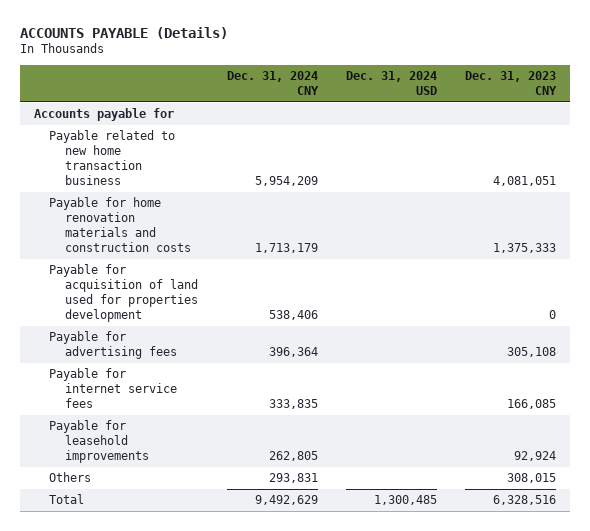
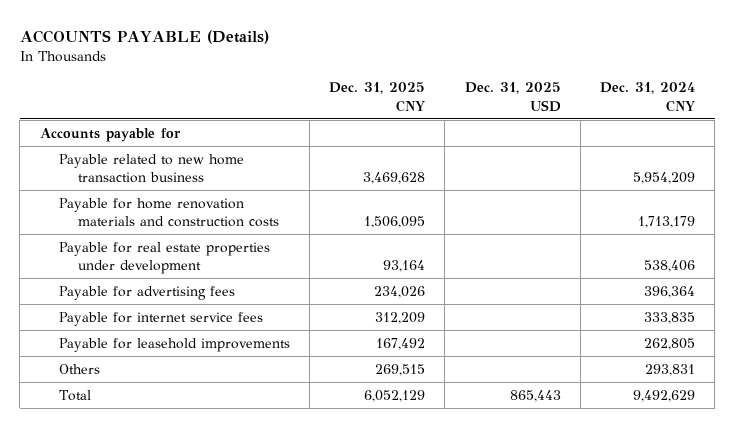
[345,70,437,95] Dec. 31, 2024 USD -> none
[465,70,558,95] Dec. 31, 2023 CNY -> none
none -> [329,82,426,112] Dec. 31, 2025 CNY
none -> [464,82,561,112] Dec. 31, 2025 USD
[49,264,199,323] Payable for acquisition of land used for properties development -> [58,241,270,274] Payable for real estate properties under development

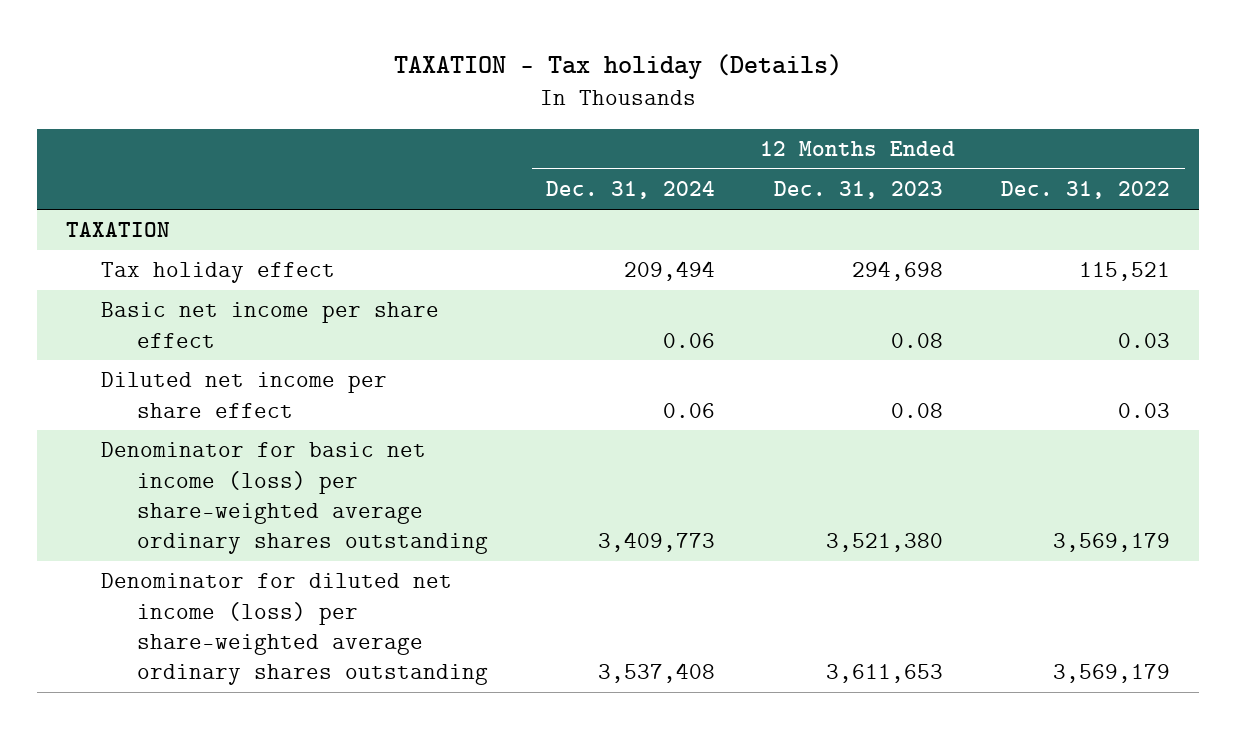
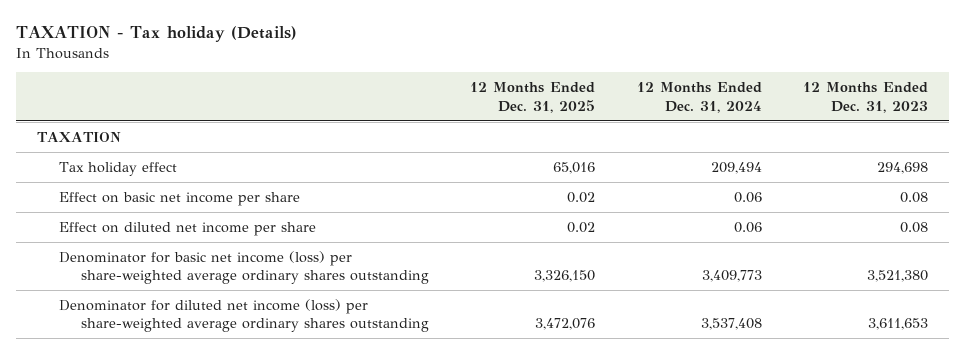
[1001,181,1171,200] Dec. 31, 2022 -> none
none -> [470,82,596,113] 12 Months Ended Dec. 31, 2025
[101,302,440,348] Basic net income per share effect -> [58,191,300,206] Effect on basic net income per share
[101,372,388,418] Diluted net income per share effect -> [58,221,316,236] Effect on diluted net income per share

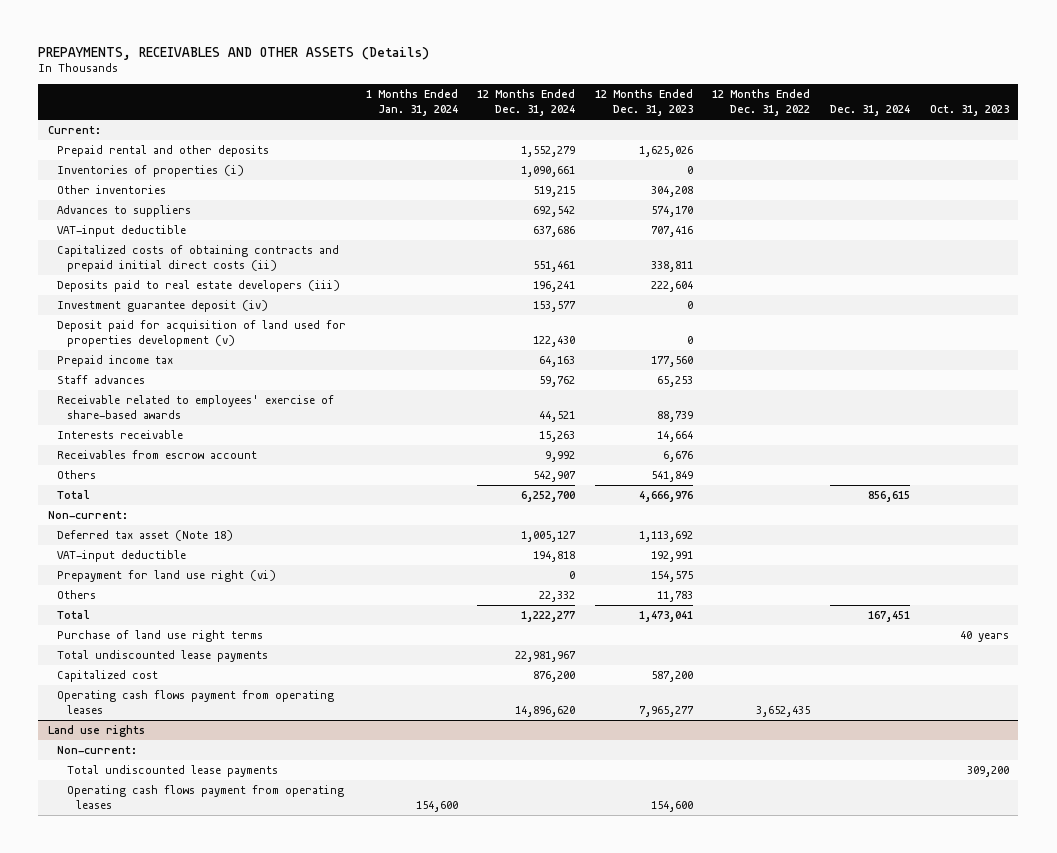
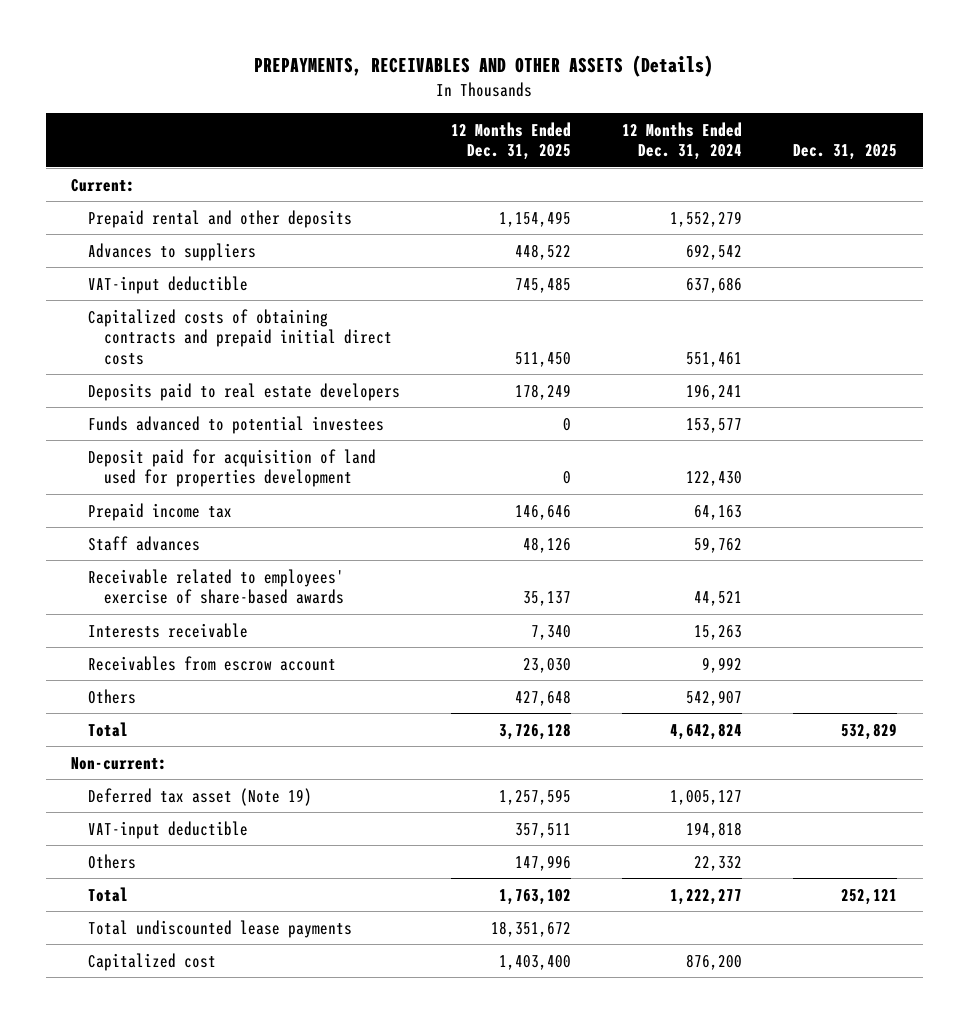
[365,89,458,116] 1 Months Ended Jan. 31, 2024 -> none
[594,89,693,116] 12 Months Ended Dec. 31, 2023 -> none
[712,89,811,116] 12 Months Ended Dec. 31, 2022 -> none
[830,104,911,116] Dec. 31, 2024 -> none
[929,104,1009,116] Oct. 31, 2023 -> none
none -> [450,121,571,161] 12 Months Ended Dec. 31, 2025
none -> [793,144,898,161] Dec. 31, 2025
[57,165,245,178] Inventories of properties (i) -> none
[57,185,167,195] Other inventories -> none
[57,245,340,272] Capitalized costs of obtaining contracts and prepaid initial direct costs (ii) -> [87,308,393,365] Capitalized costs of obtaining contracts and prepaid initial direct costs
[57,280,341,293] Deposits paid to real estate developers (iii) -> [87,382,400,401] Deposits paid to real estate developers
[57,300,269,313] Investment guarantee deposit (iv) -> [87,415,384,434] Funds advanced to potential investees
[57,320,347,347] Deposit paid for acquisition of land used for properties development (v) -> [87,448,376,488] Deposit paid for acquisition of land used for properties development
[521,491,576,503] 6,252,700 -> [669,722,742,740] 4,642,824
[57,530,234,542] Deferred tax asset (Note 18) -> [87,787,312,806] Deferred tax asset (Note 19)
[57,570,277,583] Prepayment for land use right (vi) -> none
[57,630,264,643] Purchase of land use right terms -> none
[57,650,269,663] Total undiscounted lease payments -> none
[57,690,335,714] Operating cash flows payment from operating leases -> none
[48,725,146,738] Land use rights -> none
[57,746,138,755] Non-current: -> none
[66,785,344,809] Operating cash flows payment from operating leases -> none
[57,670,159,683] Capitalized cost -> [87,952,216,971] Capitalized cost

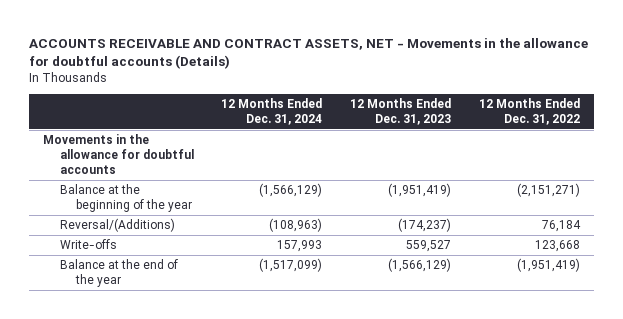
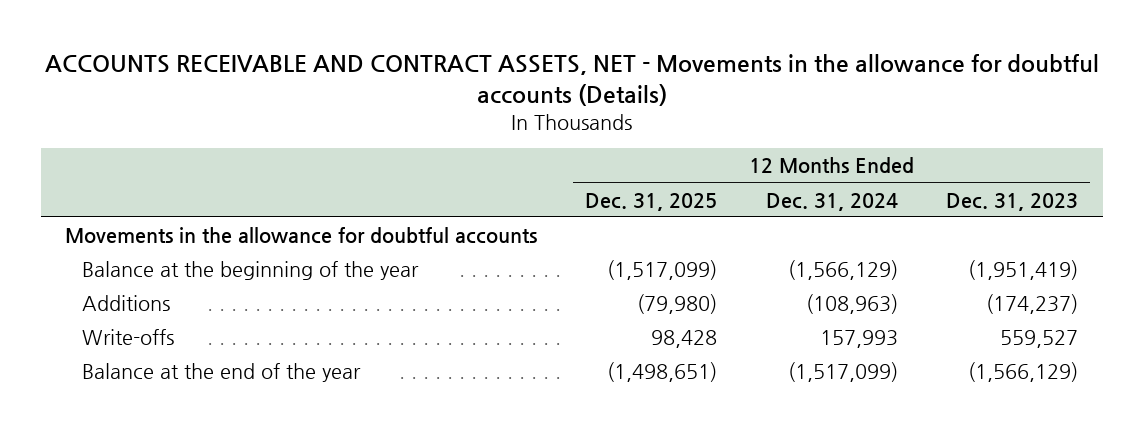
[478,97,580,125] 12 Months Ended Dec. 31, 2022 -> none
none -> [585,192,718,211] Dec. 31, 2025
[59,218,175,233] Reversal/(Additions) -> [82,295,171,312] Additions

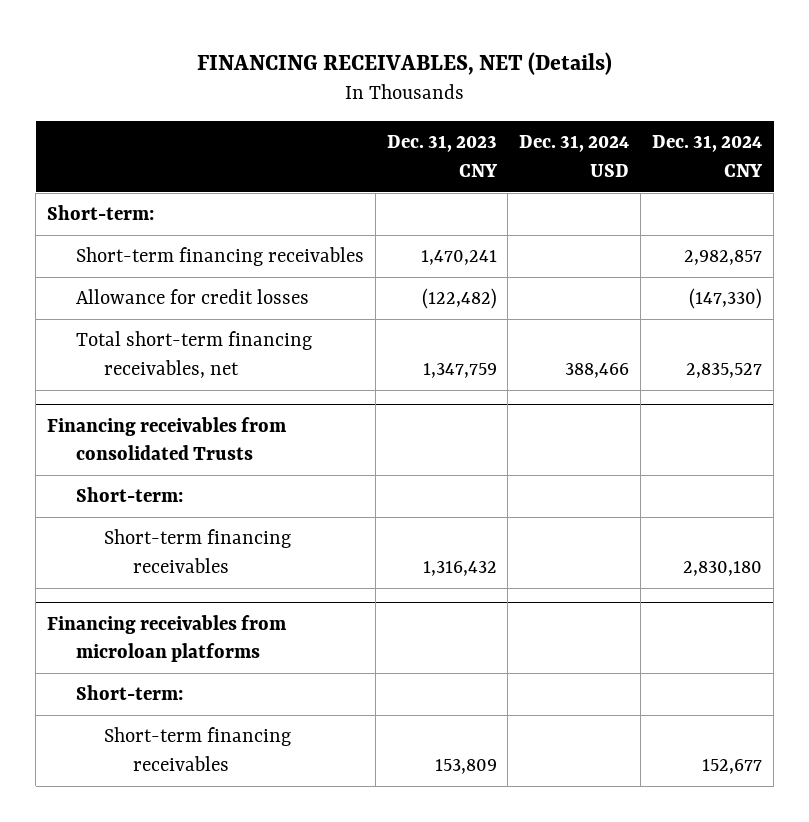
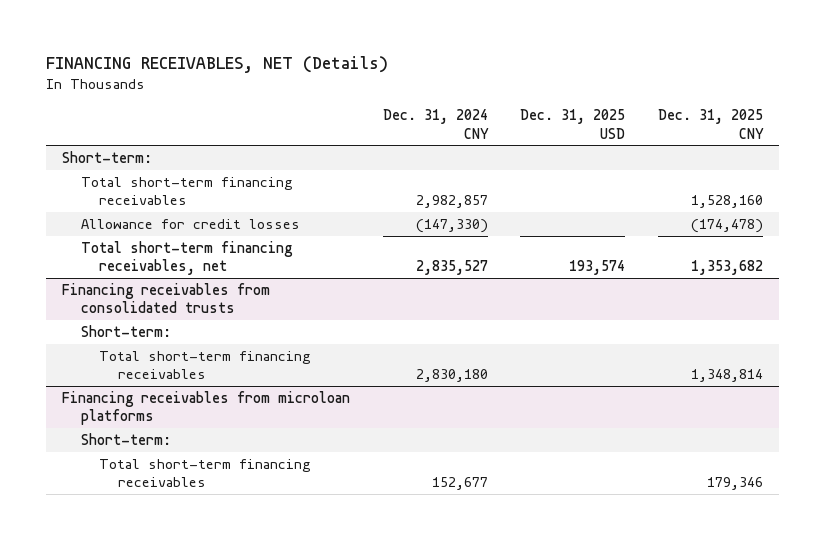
[386,135,498,177] Dec. 31, 2023 CNY -> none
[519,135,630,177] Dec. 31, 2024 USD -> none
none -> [520,109,626,139] Dec. 31, 2025 USD
none -> [657,109,764,139] Dec. 31, 2025 CNY
[75,247,364,267] Short-term financing receivables -> [80,176,293,206] Total short-term financing receivables
[47,416,288,460] Financing receivables from consolidated Trusts -> [62,282,271,314] Financing receivables from consolidated trusts
[104,529,292,573] Short-term financing receivables -> [99,350,312,380] Total short-term financing receivables
[104,727,292,771] Short-term financing receivables -> [99,458,312,488] Total short-term financing receivables

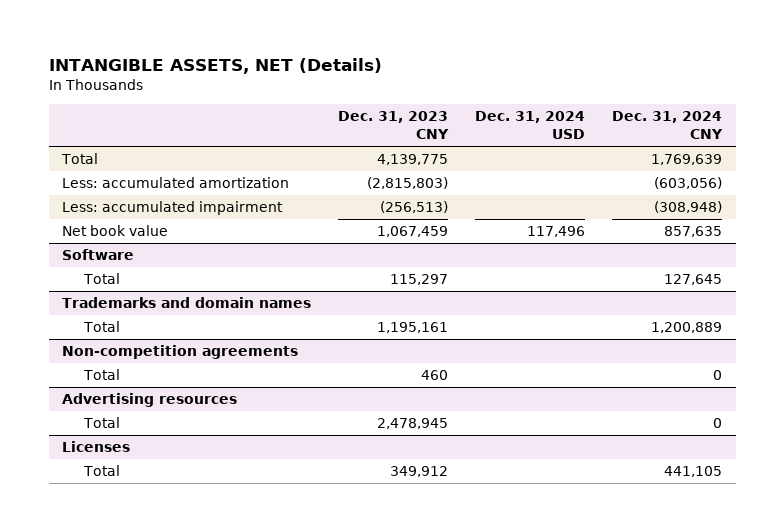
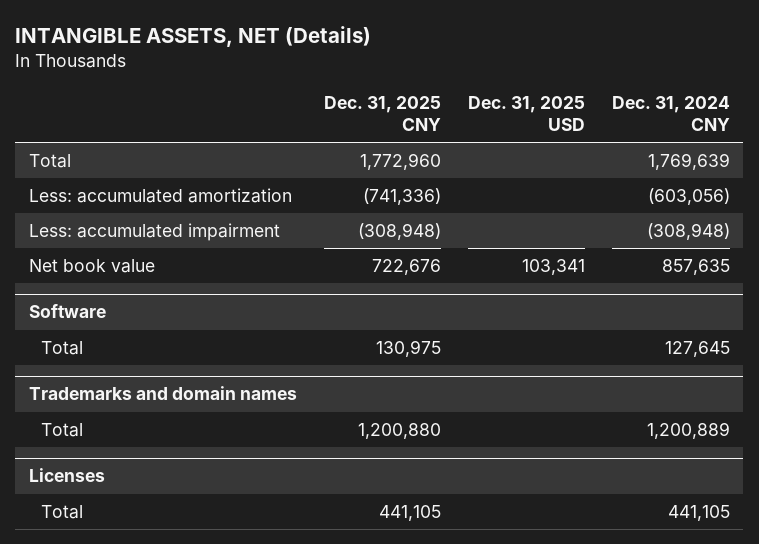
[338,111,450,140] Dec. 31, 2023 CNY -> none
[475,111,586,140] Dec. 31, 2024 USD -> none
none -> [323,95,441,132] Dec. 31, 2025 CNY
none -> [467,95,585,132] Dec. 31, 2025 USD
[62,344,299,359] Non-competition agreements -> none
[82,368,120,380] Total -> none
[62,392,238,407] Advertising resources -> none
[82,416,120,428] Total -> none

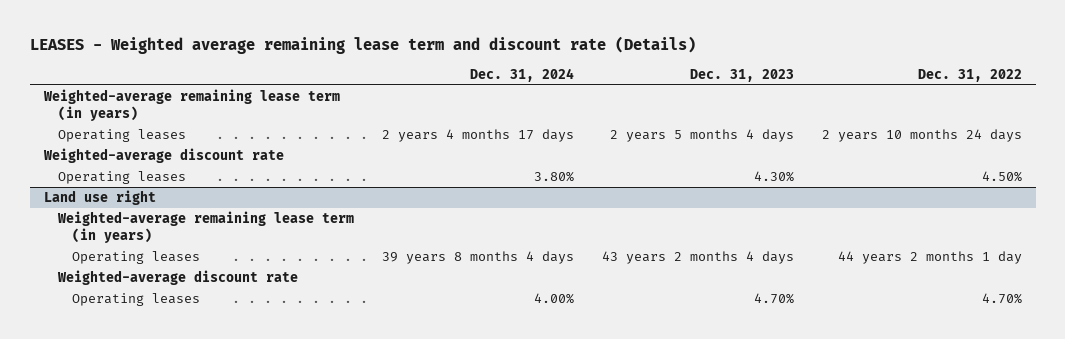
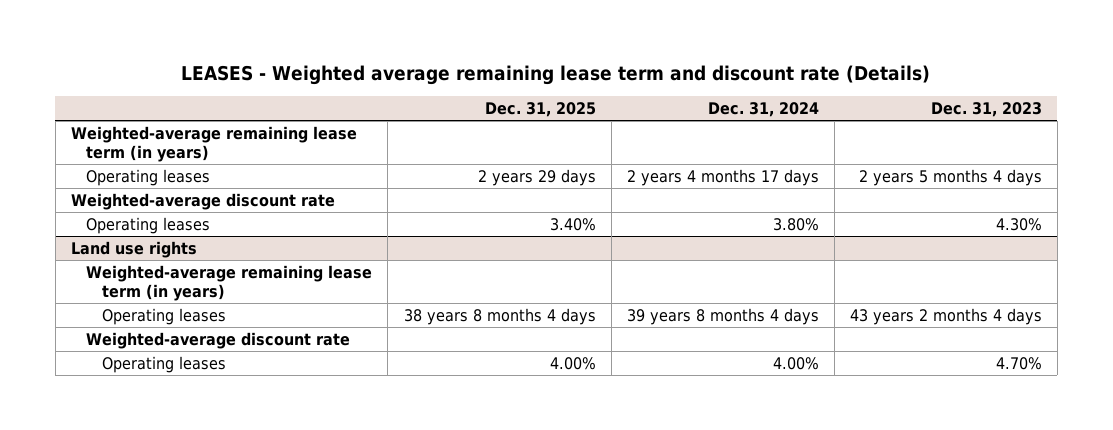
[917,68,1022,82] Dec. 31, 2022 -> none
none -> [484,102,596,118] Dec. 31, 2025
[43,190,156,206] Land use right -> [70,240,197,258] Land use rights

